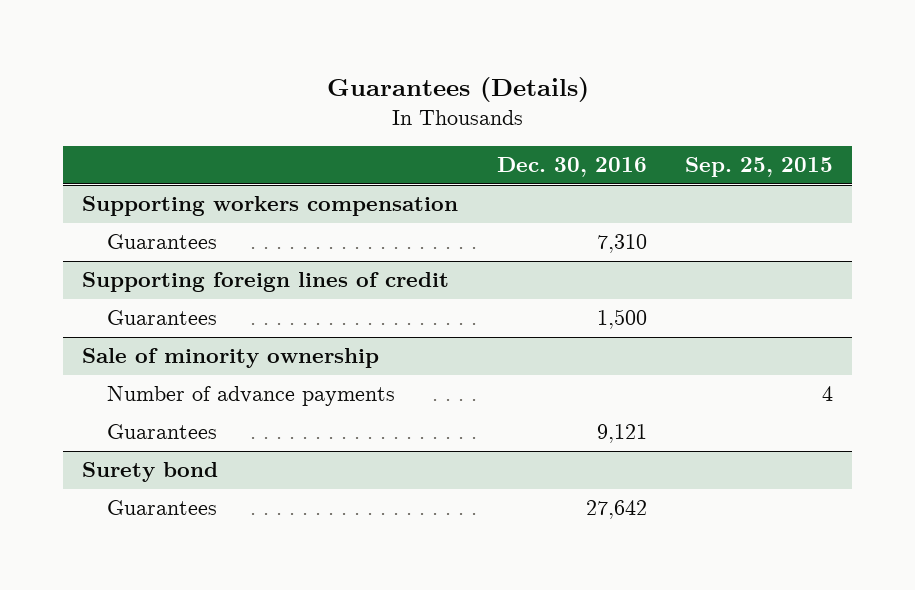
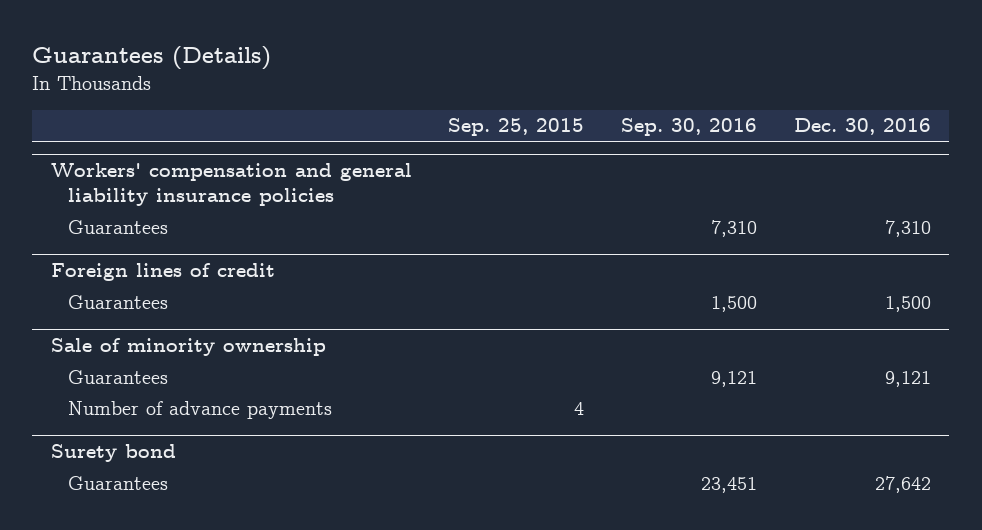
none -> [621,118,758,137] Sep. 30, 2016
[82,196,459,217] Supporting workers compensation -> [50,163,412,207] Workers' compensation and general liability insurance policies
[82,272,450,293] Supporting foreign lines of credit -> [50,263,275,282] Foreign lines of credit
[107,386,396,407] Number of advance payments -> [68,400,333,419] Number of advance payments

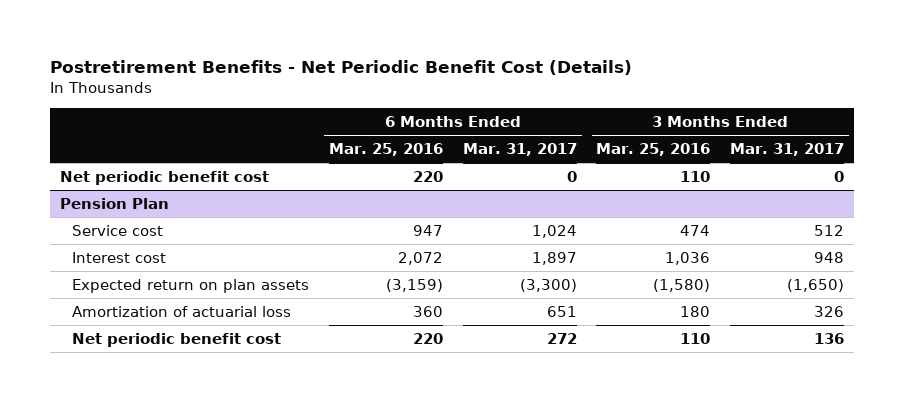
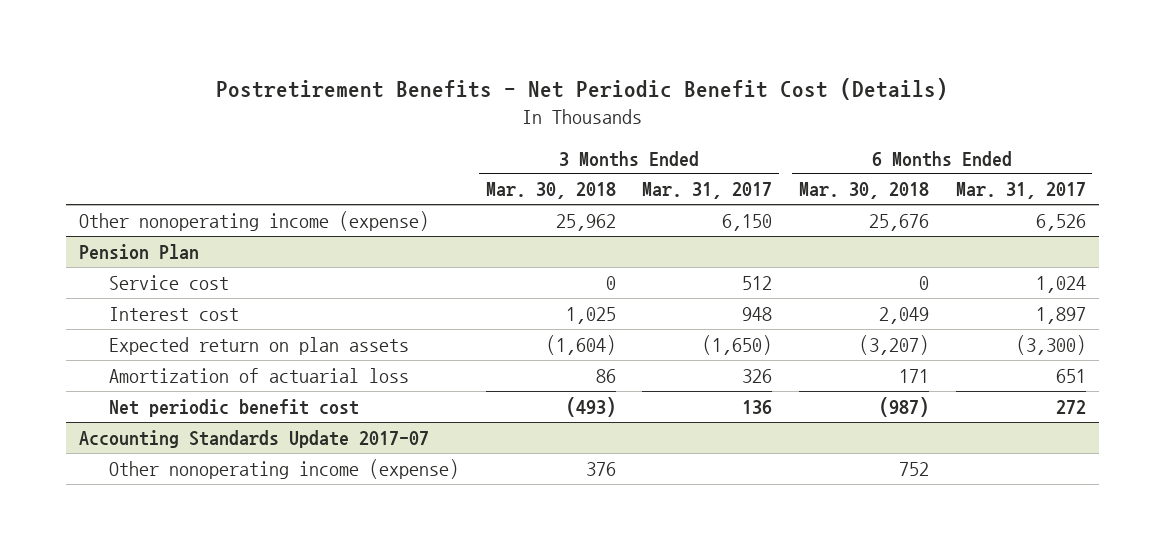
[328,142,443,156] Mar. 25, 2016 -> none
[596,142,711,156] Mar. 25, 2016 -> none
none -> [485,182,616,200] Mar. 30, 2018
none -> [798,182,929,200] Mar. 30, 2018
[60,170,270,185] Net periodic benefit cost -> none
none -> [78,210,429,231] Other nonoperating income (expense)
none -> [78,429,429,448] Accounting Standards Update 2017-07
none -> [108,458,459,479] Other nonoperating income (expense)

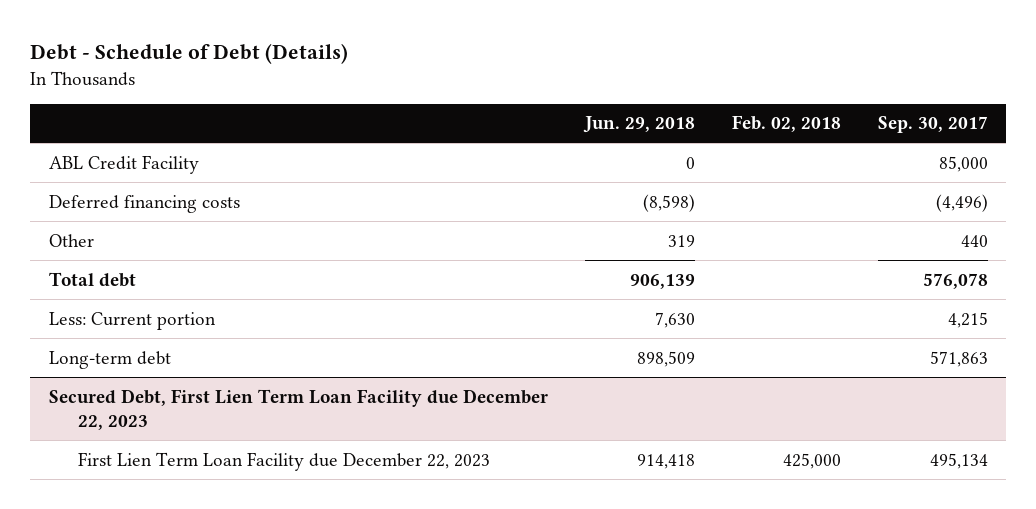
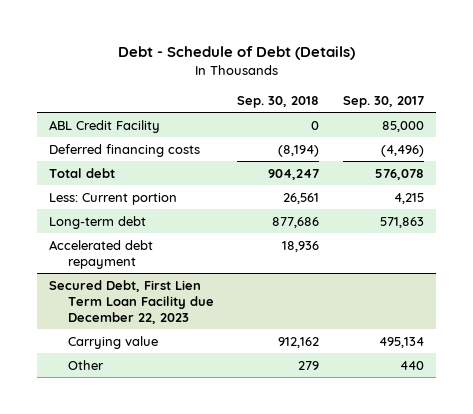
[582,116,695,134] Jun. 29, 2018 -> none
[731,115,841,133] Feb. 02, 2018 -> none
none -> [237,95,320,108] Sep. 30, 2018
[48,233,94,247] Other -> none
none -> [48,239,153,269] Accelerated debt repayment
[78,451,491,471] First Lien Term Loan Facility due December 22, 2023 -> [67,335,158,349] Carrying value
none -> [67,359,104,370] Other

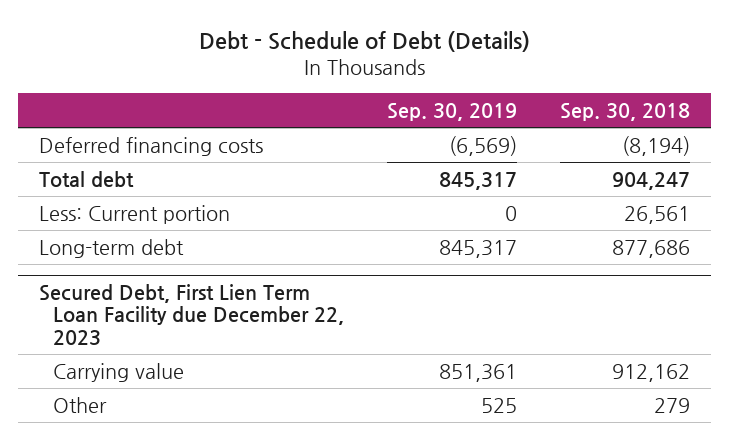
[343,95,425,108] Sep. 30, 2017 -> none
none -> [387,103,518,122] Sep. 30, 2019
[48,119,160,133] ABL Credit Facility -> none
[48,239,153,269] Accelerated debt repayment -> none

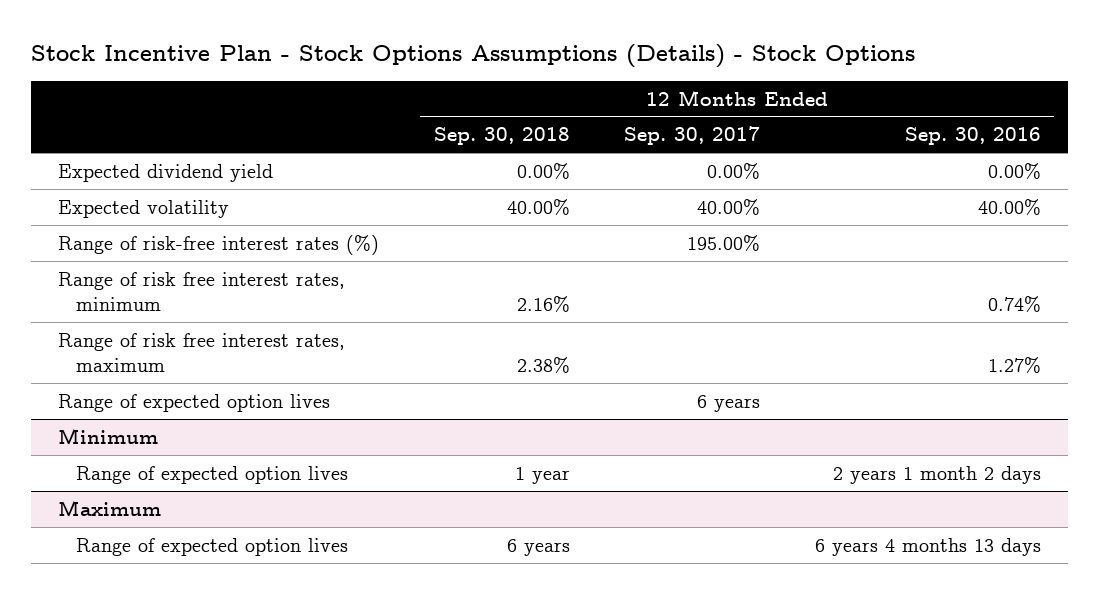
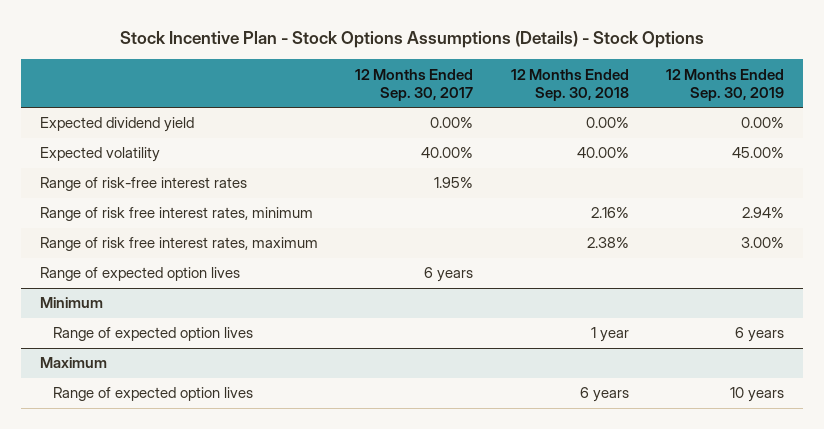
[904,127,1041,146] Sep. 30, 2016 -> none
none -> [666,68,785,101] 12 Months Ended Sep. 30, 2019
[58,234,380,255] Range of risk-free interest rates (%) -> [39,177,247,192] Range of risk-free interest rates
[687,234,761,251] 195.00% -> [434,177,474,189] 1.95%

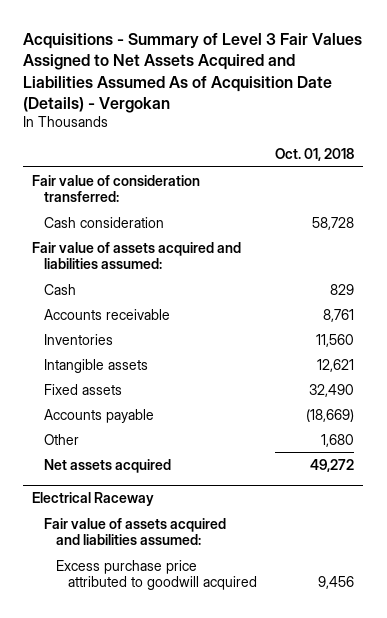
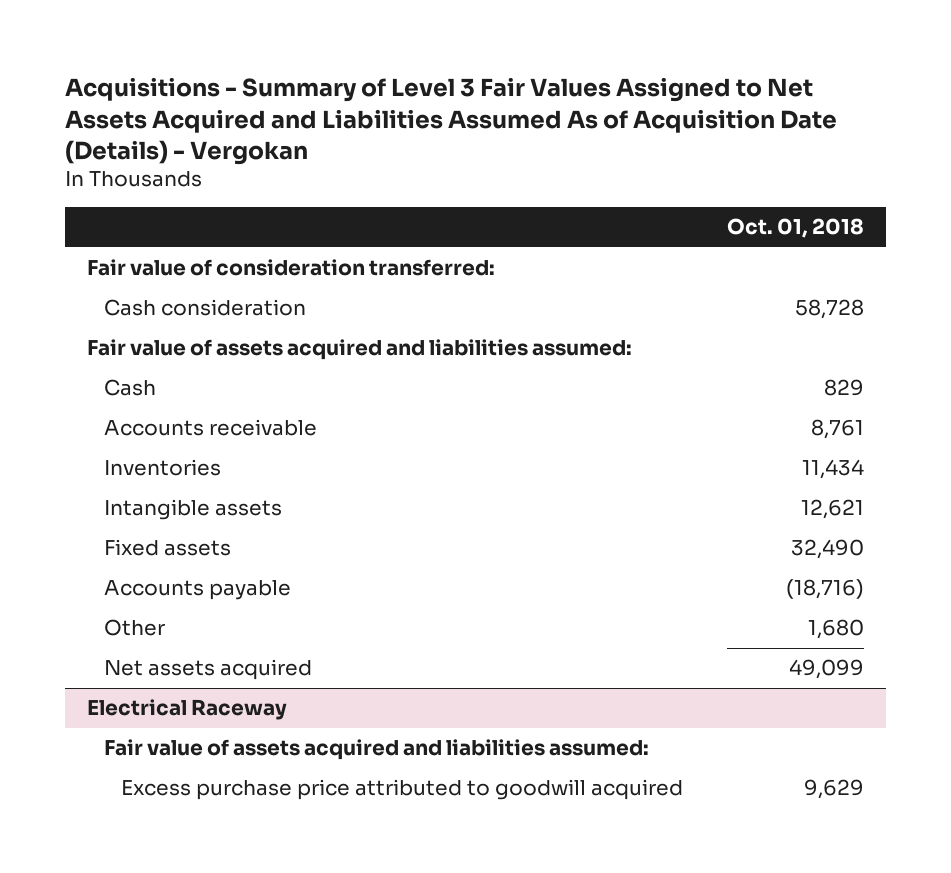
[316,333,355,347] 11,560 -> [802,459,865,480] 11,434
[306,408,355,422] (18,669) -> [786,579,865,600] (18,716)
[310,458,355,472] 49,272 -> [789,659,865,680] 49,099
[318,576,355,590] 9,456 -> [804,779,865,800] 9,629

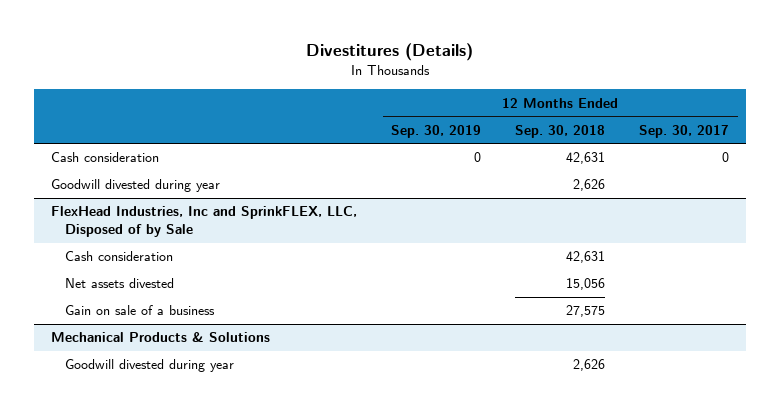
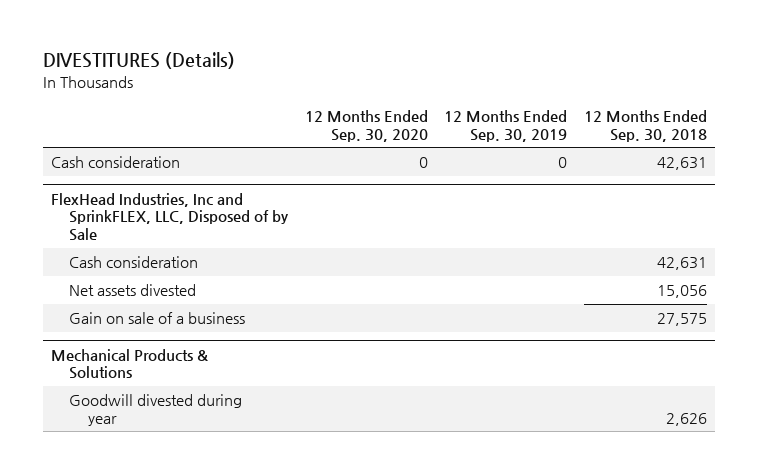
[306,43,474,62] Divestitures (Details) -> [42,52,235,70] DIVESTITURES (Details)
[639,124,730,138] Sep. 30, 2017 -> none
none -> [304,110,428,142] 12 Months Ended Sep. 30, 2020
[51,179,221,193] Goodwill divested during year -> none

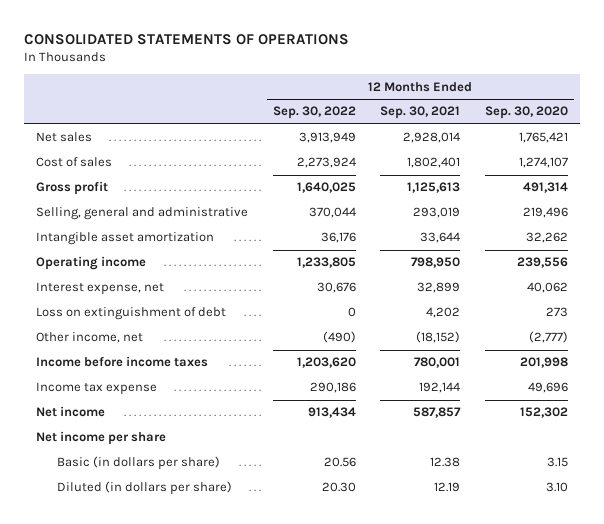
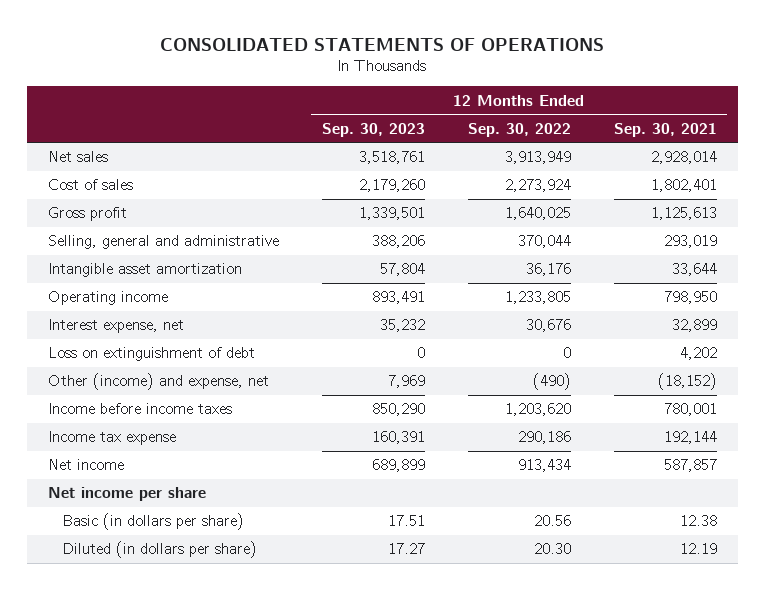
[484,106,568,120] Sep. 30, 2020 -> none
none -> [321,122,425,137] Sep. 30, 2023
[36,332,144,344] Other income, net -> [48,373,270,391] Other (income) and expense, net

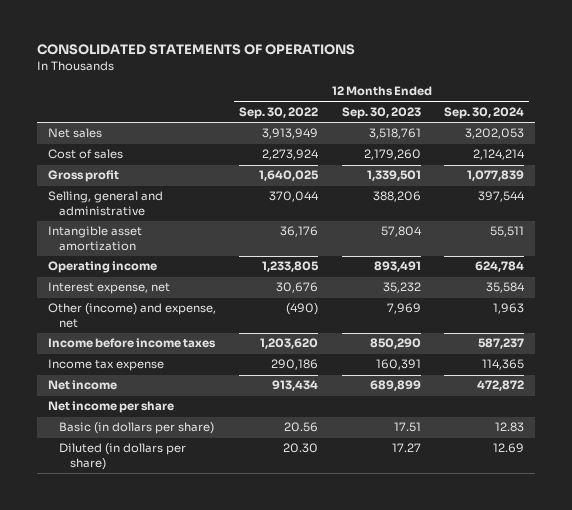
[613,122,717,137] Sep. 30, 2021 -> none
none -> [443,106,524,119] Sep. 30, 2024
[48,347,256,362] Loss on extinguishment of debt -> none

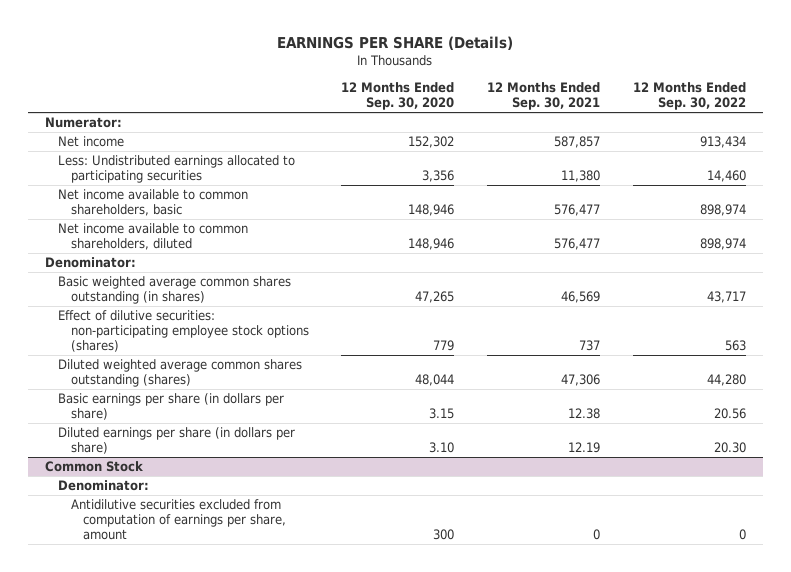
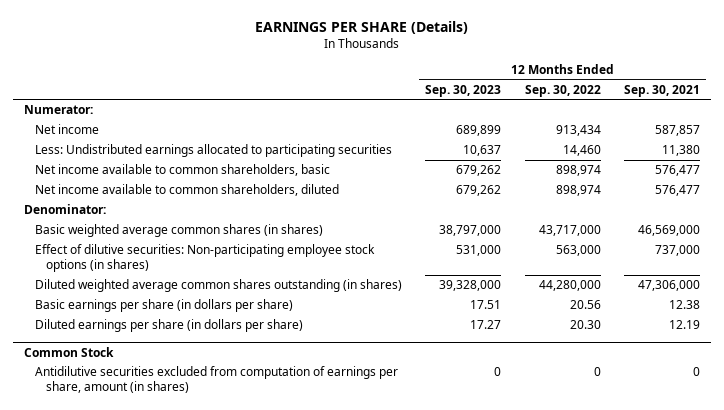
[341,82,455,111] 12 Months Ended Sep. 30, 2020 -> none
none -> [425,84,502,97] Sep. 30, 2023
[57,276,291,305] Basic weighted average common shares outstanding (in shares) -> [35,224,324,238] Basic weighted average common shares (in shares)
[561,291,601,304] 46,569 -> [637,225,700,237] 46,569,000
[707,291,747,304] 43,717 -> [538,225,601,237] 43,717,000
[57,310,309,352] Effect of dilutive securities: non-participating employee stock options (shares) -> [35,244,376,273] Effect of dilutive securities: Non-participating employee stock options (in shares)
[579,339,601,351] 737 -> [654,245,700,257] 737,000
[725,339,747,351] 563 -> [555,245,601,257] 563,000
[57,359,302,388] Diluted weighted average common shares outstanding (shares) -> [35,279,403,293] Diluted weighted average common shares outstanding (in shares)
[561,374,601,387] 47,306 -> [637,280,700,292] 47,306,000
[707,374,747,387] 44,280 -> [538,280,601,292] 44,280,000
[57,480,149,492] Denominator: -> none
[70,499,287,540] Antidilutive securities excluded from computation of earnings per share, amount -> [35,366,399,394] Antidilutive securities excluded from computation of earnings per share, amount (in shares)

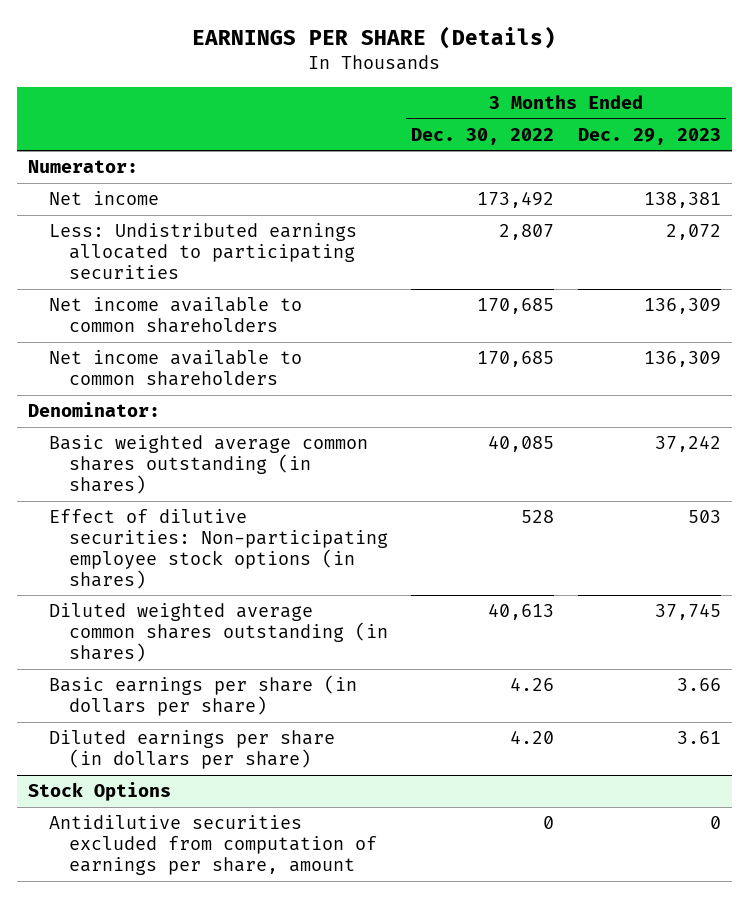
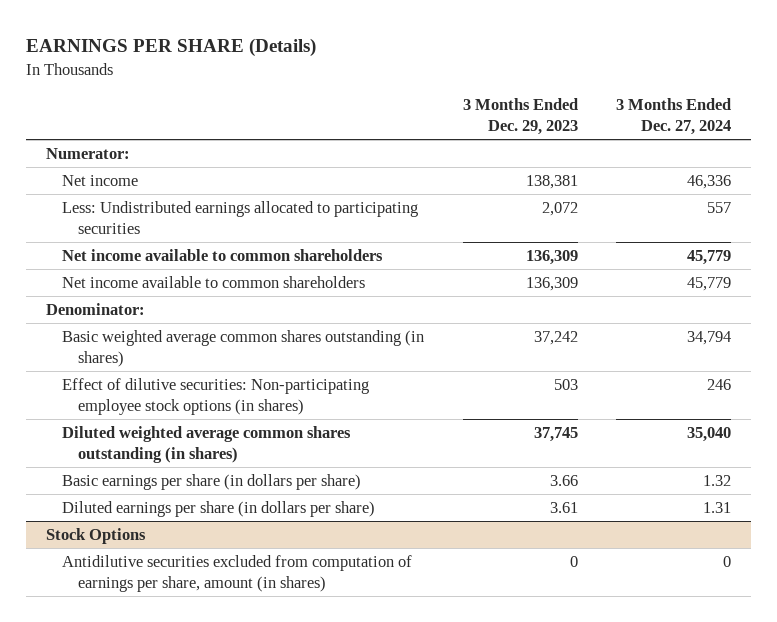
[411,127,555,145] Dec. 30, 2022 -> none
none -> [616,98,732,136] 3 Months Ended Dec. 27, 2024
[48,815,378,875] Antidilutive securities excluded from computation of earnings per share, amount -> [61,554,412,592] Antidilutive securities excluded from computation of earnings per share, amount (in shares)

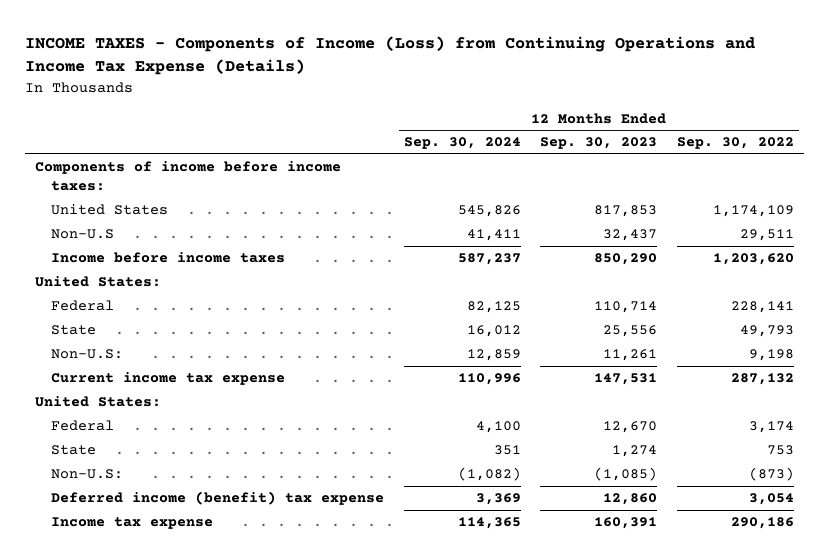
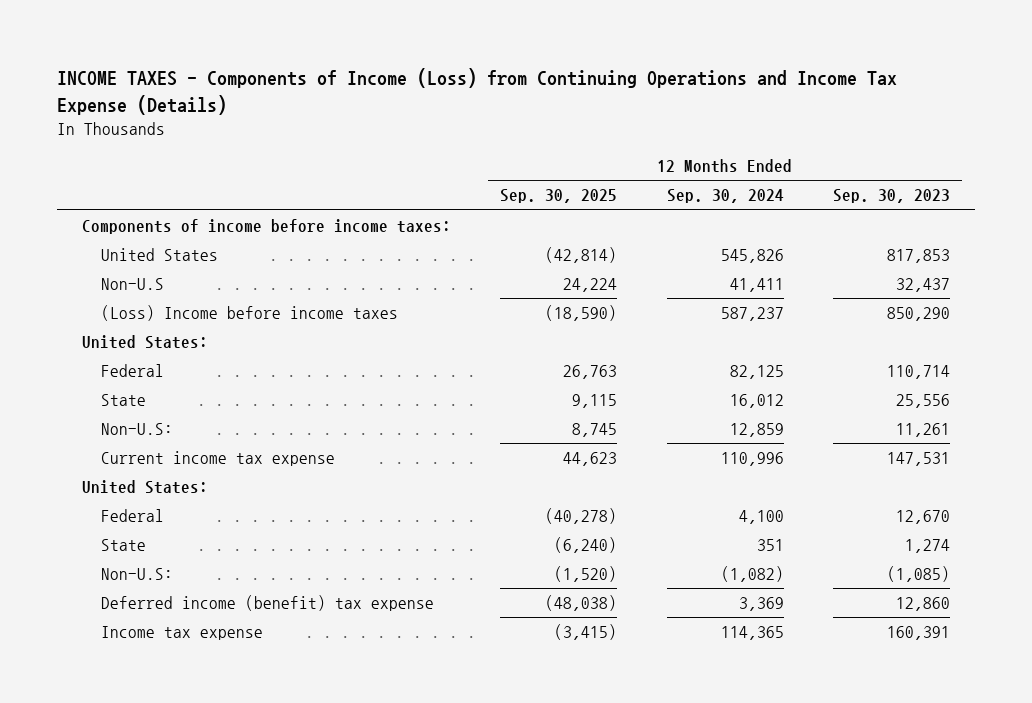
[676,137,794,150] Sep. 30, 2022 -> none
none -> [500,189,618,204] Sep. 30, 2025
[51,252,286,264] Income before income taxes -> [101,305,399,322] (Loss) Income before income taxes

